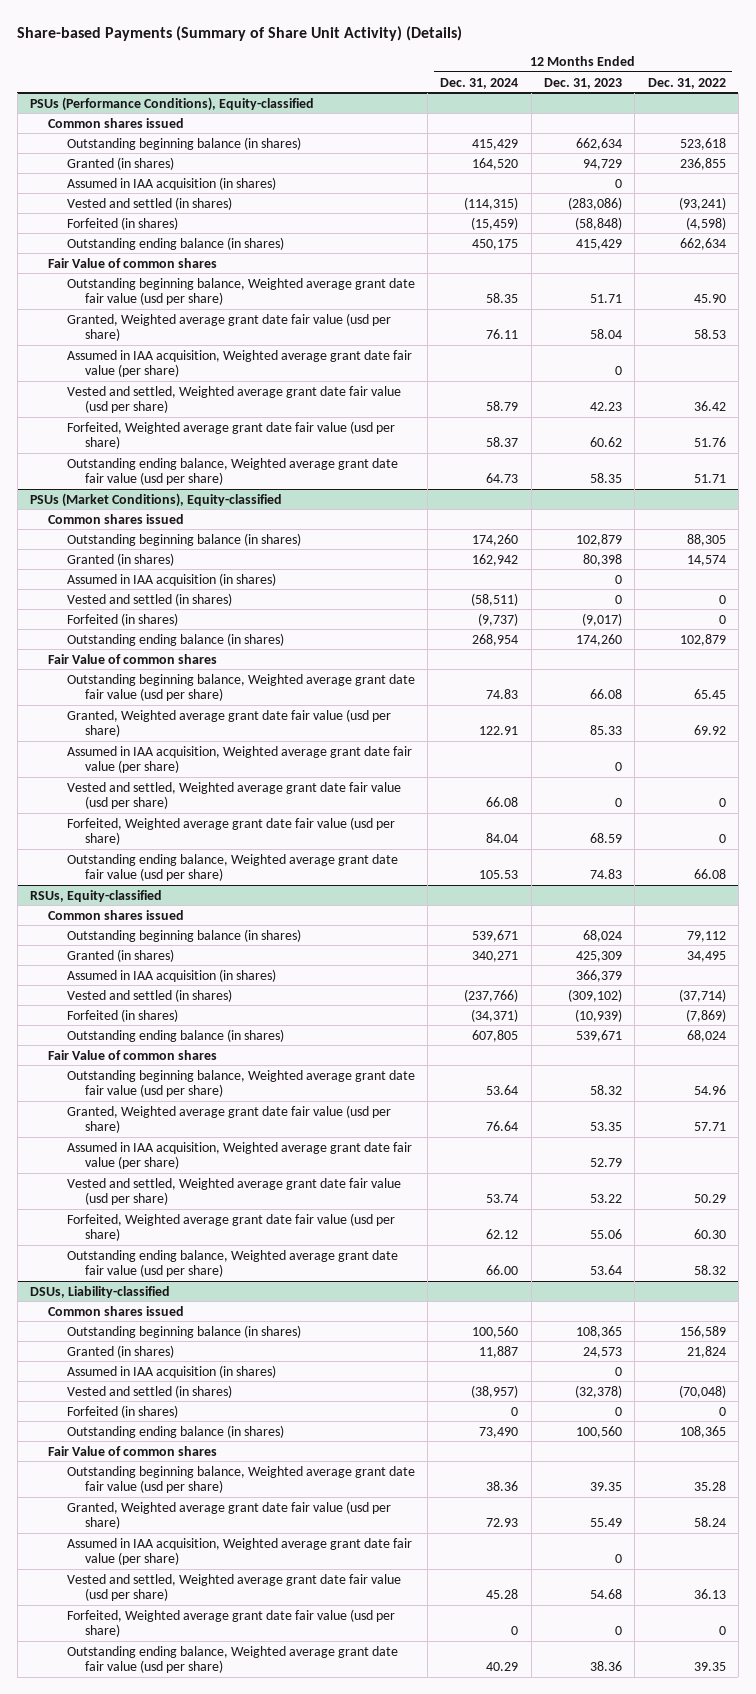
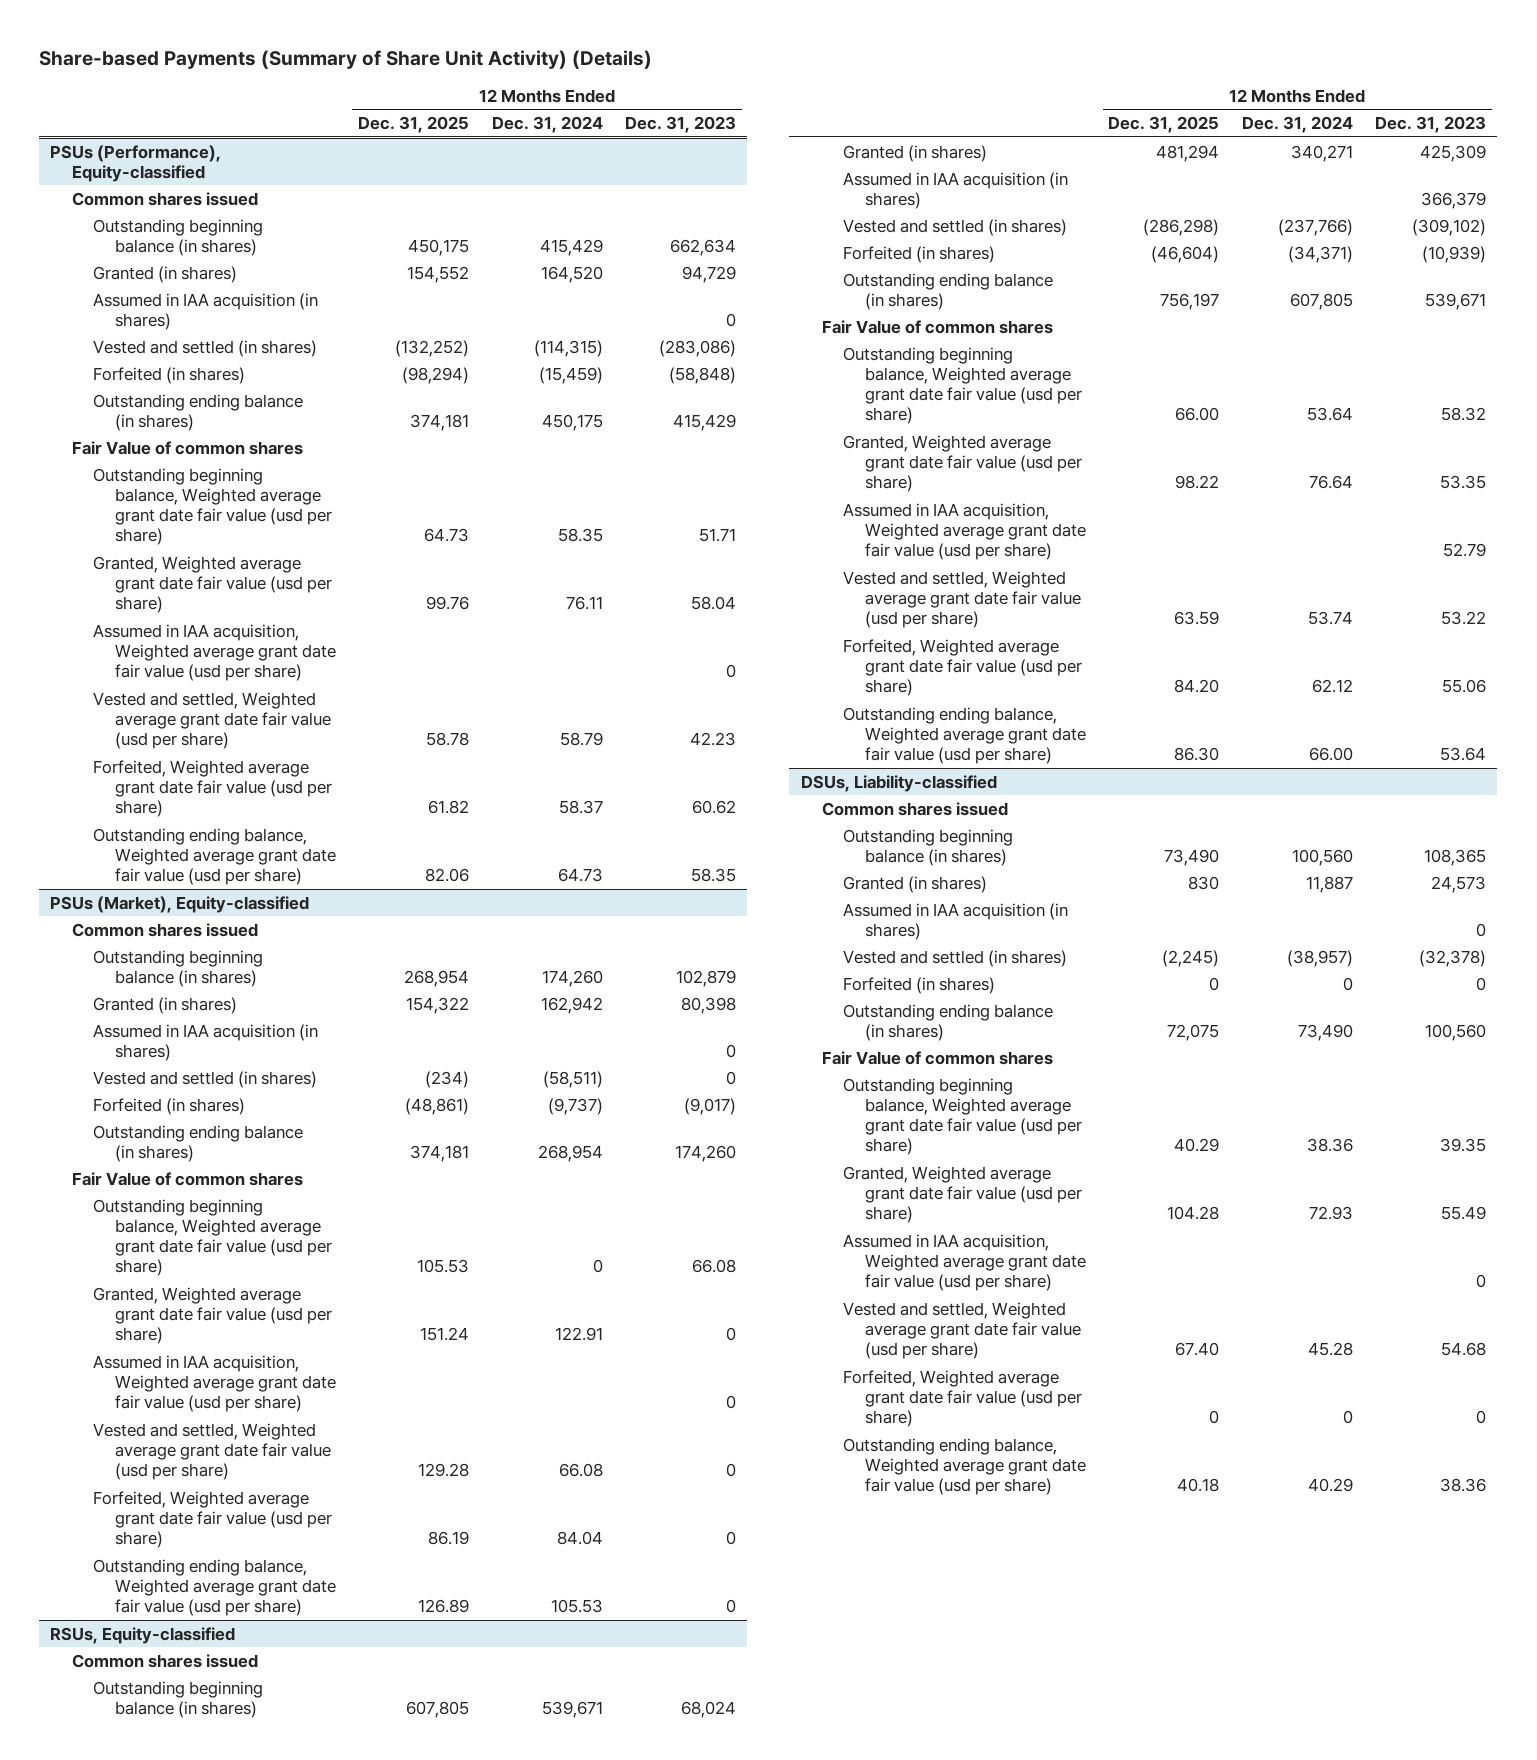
[647,77,726,89] Dec. 31, 2022 -> none
none -> [358,115,470,133] Dec. 31, 2025
[29,96,314,111] PSUs (Performance Conditions), Equity-classified -> [50,144,222,182] PSUs (Performance), Equity-classified
[66,349,412,378] Assumed in IAA acquisition, Weighted average grant date fair value (per share) -> [93,623,336,682] Assumed in IAA acquisition, Weighted average grant date fair value (usd per share)
[29,492,282,507] PSUs (Market Conditions), Equity-classified -> [50,895,310,913] PSUs (Market), Equity-classified
[486,689,519,700] 74.83 -> [592,1259,603,1274] 0
[589,725,622,736] 85.33 -> [725,1327,736,1342] 0
[66,745,412,774] Assumed in IAA acquisition, Weighted average grant date fair value (per share) -> [93,1354,336,1413] Assumed in IAA acquisition, Weighted average grant date fair value (usd per share)
[589,833,622,844] 68.59 -> [725,1531,736,1546] 0
[589,869,622,880] 74.83 -> [725,1599,736,1614] 0
[66,1141,412,1170] Assumed in IAA acquisition, Weighted average grant date fair value (per share) -> [843,502,1086,561] Assumed in IAA acquisition, Weighted average grant date fair value (usd per share)
[66,1537,412,1566] Assumed in IAA acquisition, Weighted average grant date fair value (per share) -> [843,1233,1086,1292] Assumed in IAA acquisition, Weighted average grant date fair value (usd per share)

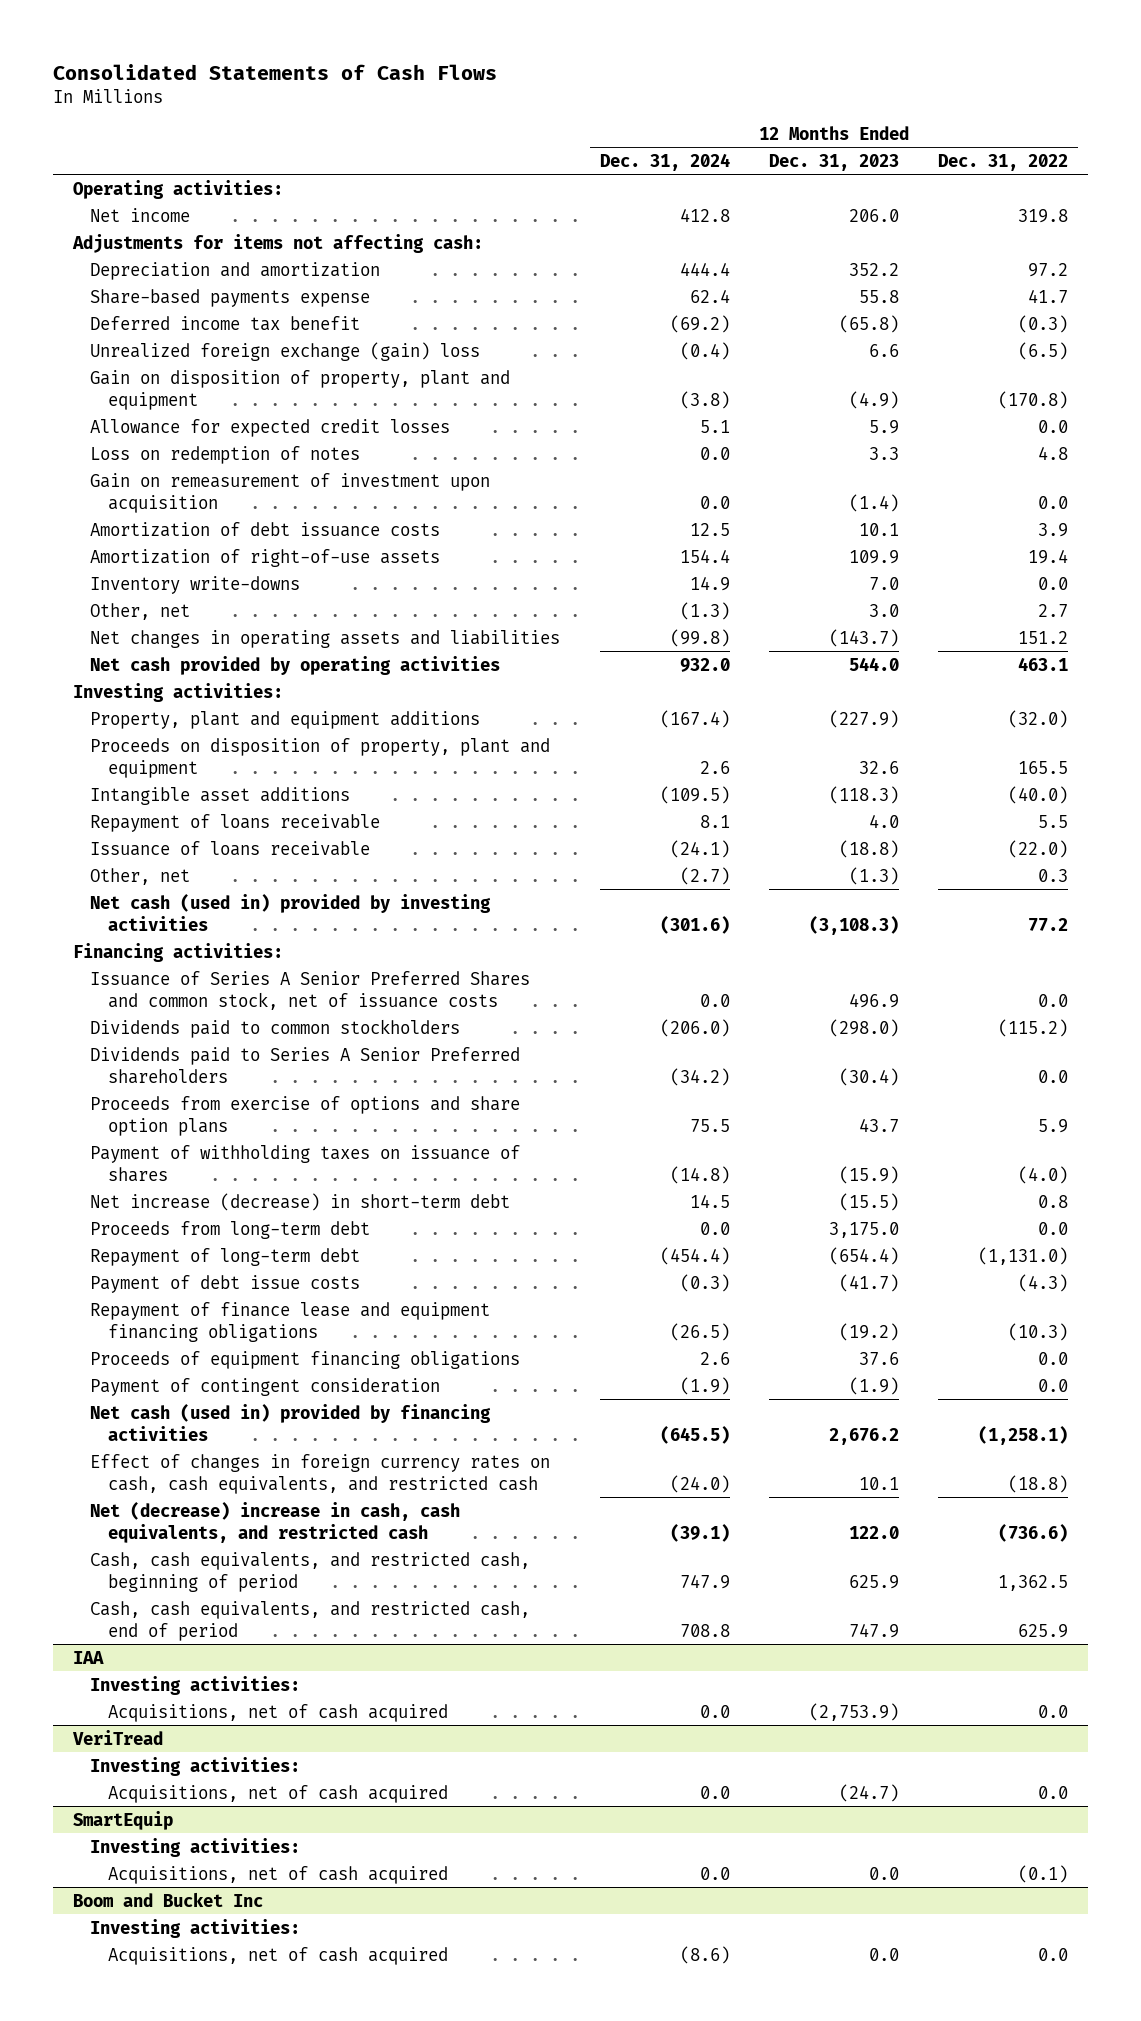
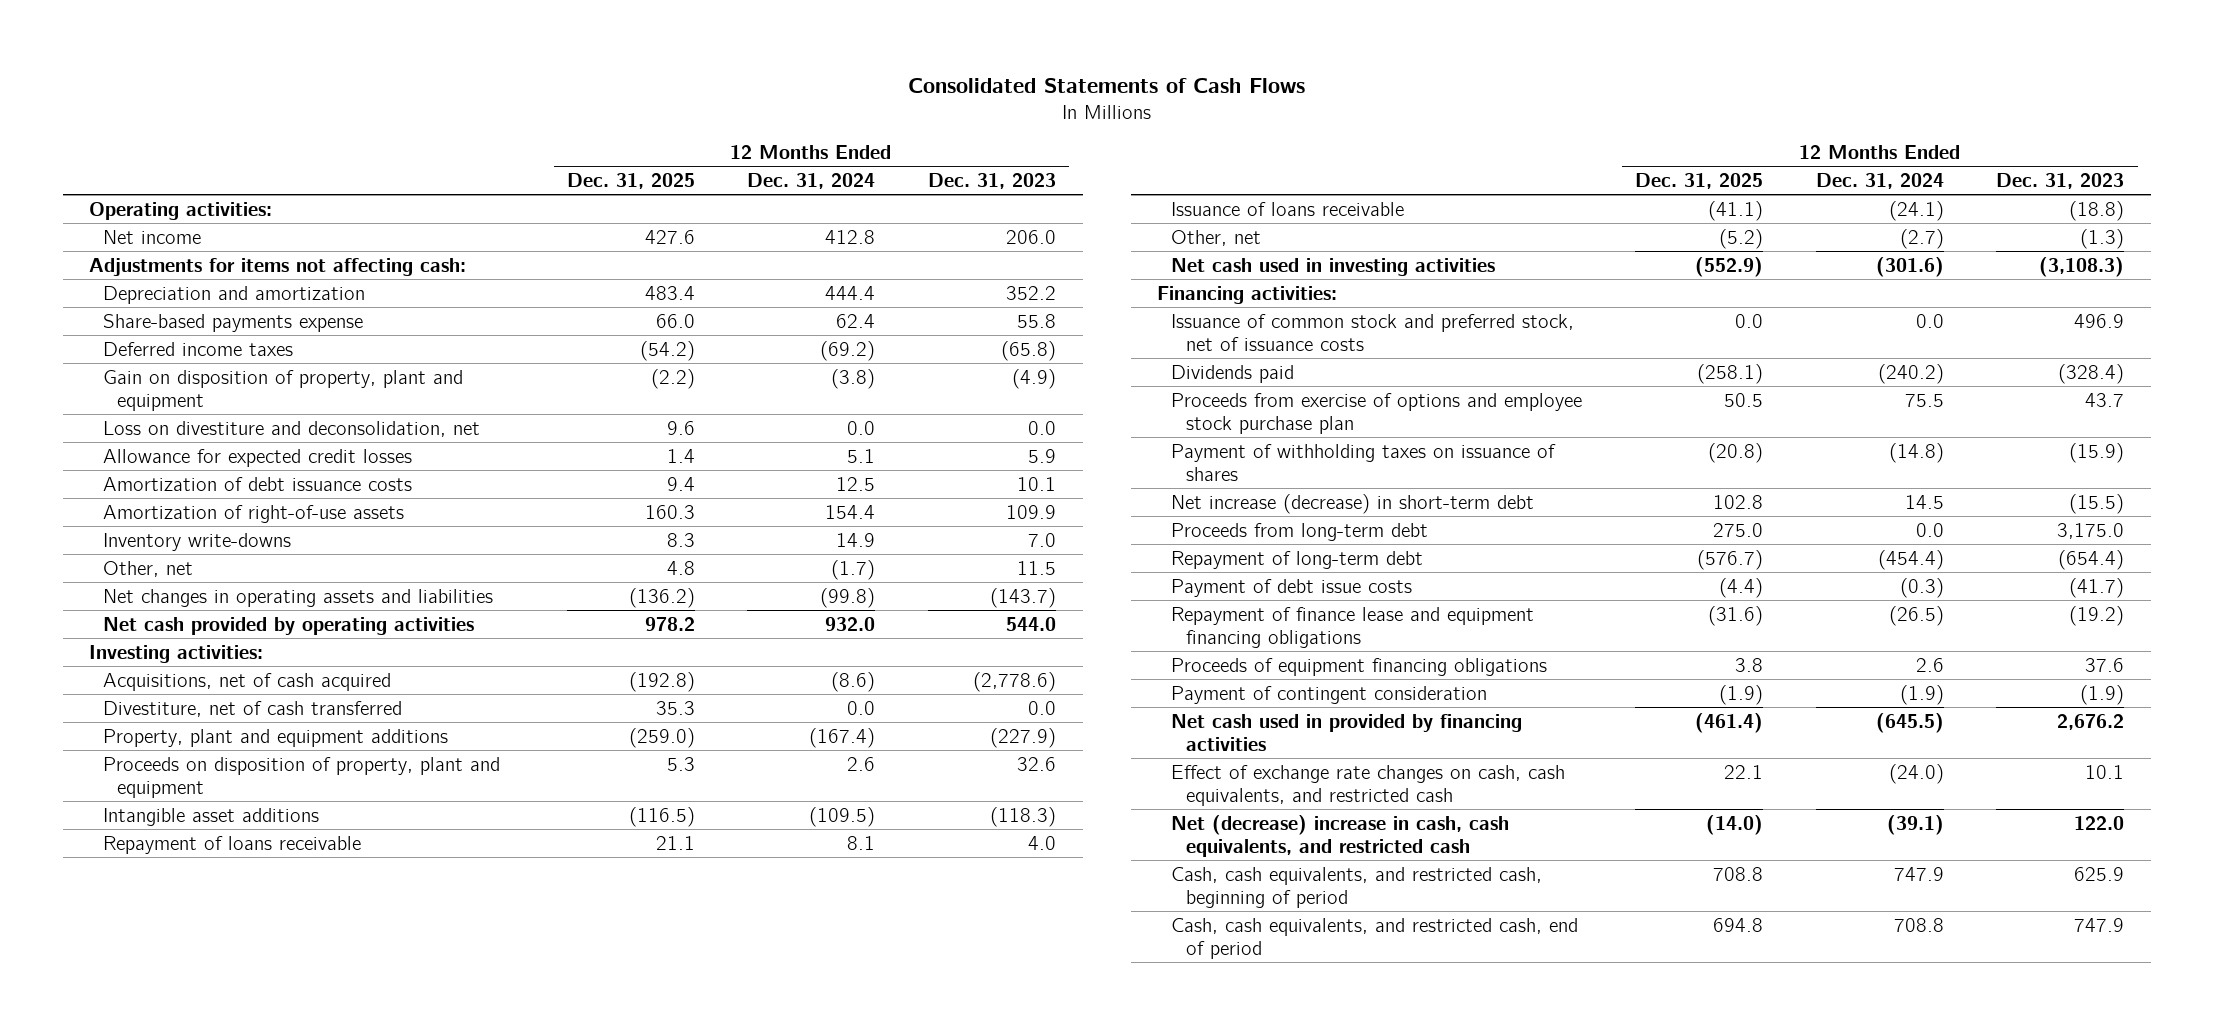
[938,153,1069,171] Dec. 31, 2022 -> none
none -> [566,172,695,189] Dec. 31, 2025
[90,341,481,361] Unrealized foreign exchange (gain) loss -> none
[90,315,361,331] Deferred income tax benefit -> [103,341,294,356] Deferred income taxes
none -> [103,420,481,437] Loss on divestiture and deconsolidation, net
[90,445,361,464] Loss on redemption of notes -> none
[90,472,491,513] Gain on remeasurement of investment upon acquisition -> none
[679,601,730,620] (1.3) -> [831,559,876,580] (1.7)
[869,603,900,617] 3.0 -> [1017,560,1057,575] 11.5
none -> [103,672,392,691] Acquisitions, net of cash acquired
none -> [103,700,403,717] Divestiture, net of cash transferred
[90,893,492,931] Net cash (used in) provided by investing activities -> [1171,257,1496,276] Net cash used in investing activities
[90,1018,461,1038] Dividends paid to common stockholders -> none
[90,1046,521,1084] Dividends paid to Series A Senior Preferred shareholders -> none
[90,970,531,1010] Issuance of Series A Senior Preferred Shares and common stock, net of issuance costs -> [1171,313,1575,351] Issuance of common stock and preferred stock, net of issuance costs
none -> [1171,364,1295,383] Dividends paid
[90,1095,521,1136] Proceeds from exercise of options and share option plans -> [1171,392,1583,434] Proceeds from exercise of options and employee stock purchase plan
[90,1403,492,1441] Net cash (used in) provided by financing activities -> [1171,713,1523,751] Net cash used in provided by financing activities
[90,1453,551,1494] Effect of changes in foreign currency rates on cash, cash equivalents, and restricted cash -> [1171,764,1566,806] Effect of exchange rate changes on cash, cash equivalents, and restricted cash
[72,1650,104,1664] IAA -> none
[90,1675,301,1695] Investing activities: -> none
[107,1703,448,1722] Acquisitions, net of cash acquired -> none
[71,1729,163,1745] VeriTread -> none
[90,1756,301,1776] Investing activities: -> none
[107,1784,448,1803] Acquisitions, net of cash acquired -> none
[72,1810,173,1830] SmartEquip -> none
[90,1837,301,1857] Investing activities: -> none
[107,1865,448,1884] Acquisitions, net of cash acquired -> none
[72,1891,263,1907] Boom and Bucket Inc -> none
[90,1918,301,1938] Investing activities: -> none
[107,1946,448,1965] Acquisitions, net of cash acquired -> none

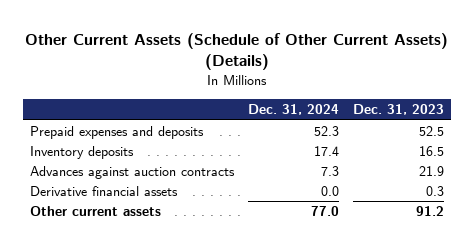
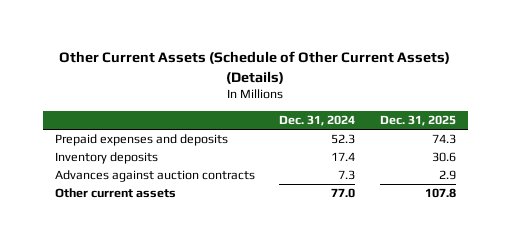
[353,104,445,116] Dec. 31, 2023 -> none
none -> [379,115,456,127] Dec. 31, 2025
[30,186,179,197] Derivative financial assets -> none

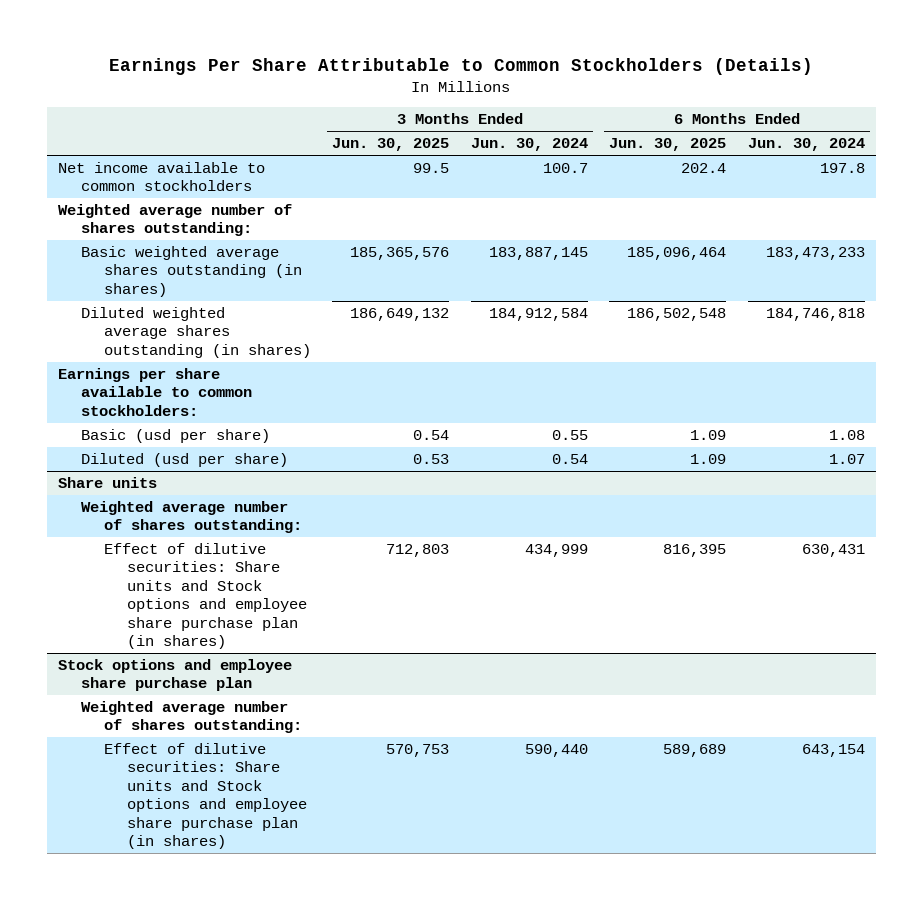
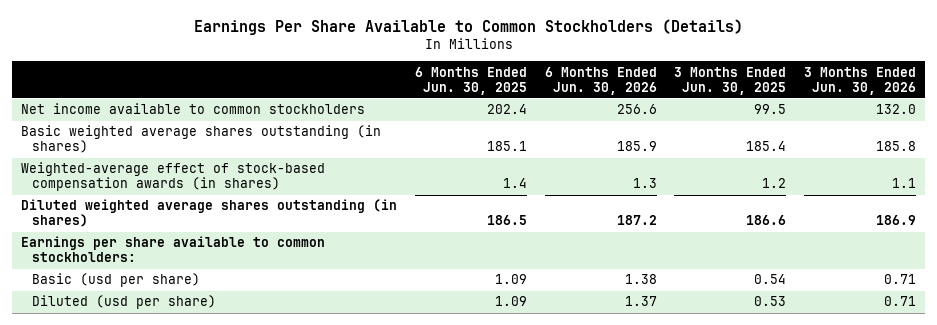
[109,57,814,75] Earnings Per Share Attributable to Common Stockholders (Details) -> [193,18,743,35] Earnings Per Share Available to Common Stockholders (Details)
[470,138,588,152] Jun. 30, 2024 -> none
[747,138,865,152] Jun. 30, 2024 -> none
none -> [544,66,657,95] 6 Months Ended Jun. 30, 2026
none -> [804,66,917,95] 3 Months Ended Jun. 30, 2026
[57,204,292,237] Weighted average number of shares outstanding: -> none
[350,247,450,261] 185,365,576 -> [746,141,787,152] 185.4
[627,247,727,261] 185,096,464 -> [486,141,527,152] 185.1
none -> [21,162,326,192] Weighted-average effect of stock-based compensation awards (in shares)
[350,308,450,322] 186,649,132 -> [746,215,787,226] 186.6
[627,308,727,322] 186,502,548 -> [486,215,527,226] 186.5
[57,477,157,489] Share units -> none
[80,501,302,534] Weighted average number of shares outstanding: -> none
[103,543,307,649] Effect of dilutive securities: Share units and Stock options and employee share purchase plan (in shares) -> none
[57,659,292,692] Stock options and employee share purchase plan -> none
[80,701,302,734] Weighted average number of shares outstanding: -> none
[103,743,307,849] Effect of dilutive securities: Share units and Stock options and employee share purchase plan (in shares) -> none

